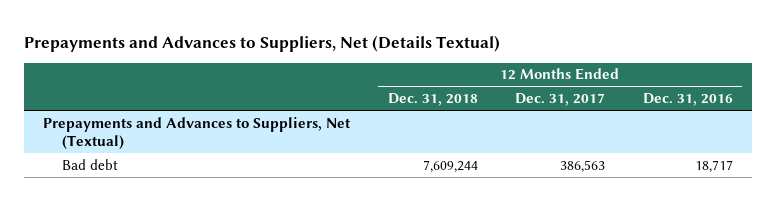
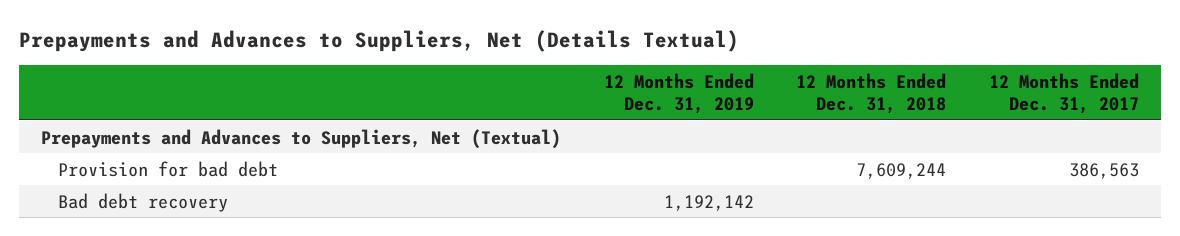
[642,93,733,107] Dec. 31, 2016 -> none
none -> [603,72,754,114] 12 Months Ended Dec. 31, 2019
[61,158,118,170] Bad debt -> [58,160,279,177] Provision for bad debt
none -> [58,192,229,212] Bad debt recovery

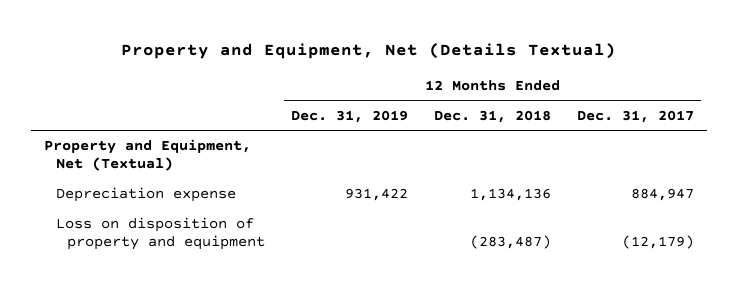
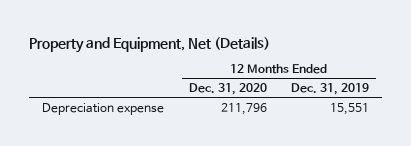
[121,42,617,59] Property and Equipment, Net (Details Textual) -> [29,36,271,53] Property and Equipment, Net (Details)
[434,109,552,123] Dec. 31, 2018 -> none
[577,109,695,123] Dec. 31, 2017 -> none
none -> [188,83,267,96] Dec. 31, 2020
[44,139,252,172] Property and Equipment, Net (Textual) -> none
[55,217,265,251] Loss on disposition of property and equipment -> none
[345,188,409,202] 931,422 -> [330,102,370,115] 15,551

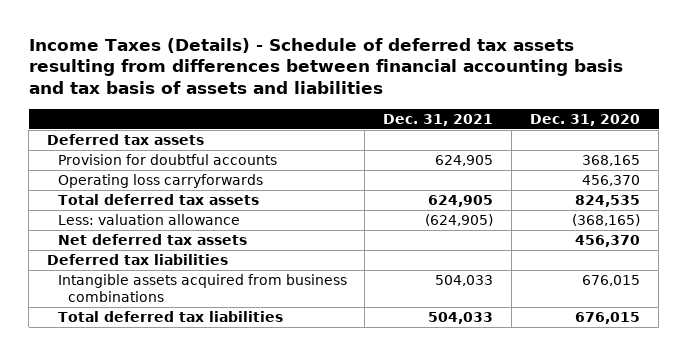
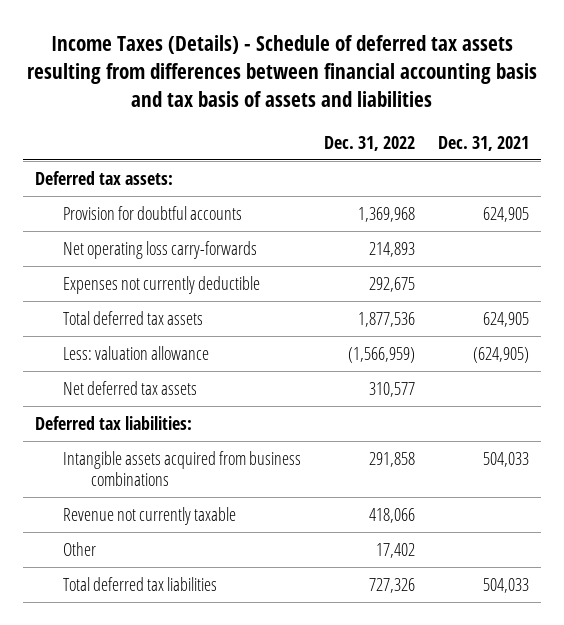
[530,113,641,126] Dec. 31, 2020 -> none
none -> [324,135,416,151] Dec. 31, 2022
[47,134,205,146] Deferred tax assets -> [34,170,173,185] Deferred tax assets:
[57,174,263,189] Operating loss carryforwards -> none
none -> [63,240,258,259] Net operating loss carry-forwards
none -> [63,275,261,294] Expenses not currently deductible
[47,254,229,266] Deferred tax liabilities -> [34,415,192,430] Deferred tax liabilities:
none -> [63,506,237,525] Revenue not currently taxable
none -> [63,541,97,556] Other

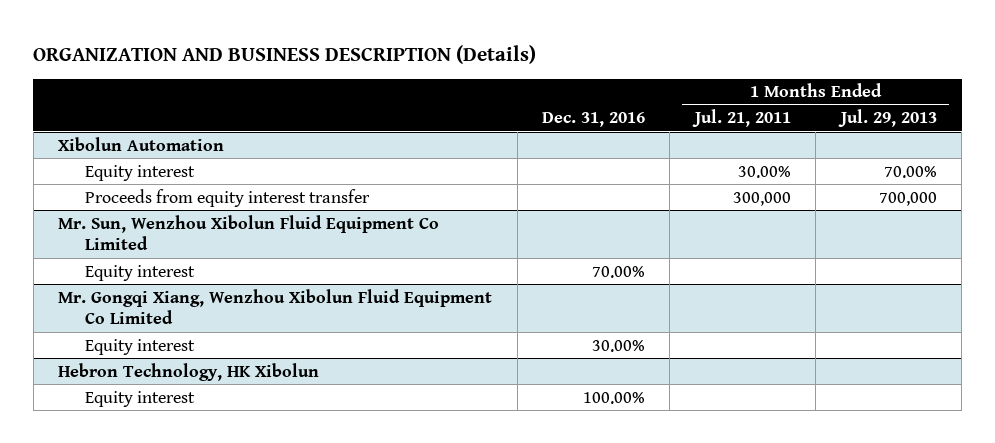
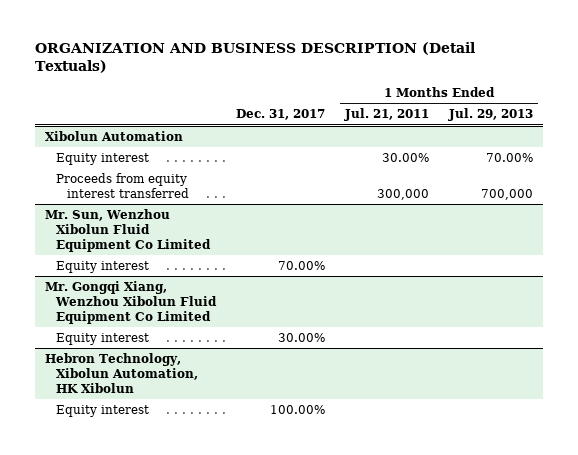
[33,44,537,64] ORGANIZATION AND BUSINESS DESCRIPTION (Details) -> [34,41,475,73] ORGANIZATION AND BUSINESS DESCRIPTION (Detail Textuals)
[542,112,646,128] Dec. 31, 2016 -> none
none -> [235,109,325,121] Dec. 31, 2017
[85,188,371,207] Proceeds from equity interest transfer -> [55,172,189,198] Proceeds from equity interest transferred
[58,362,320,381] Hebron Technology, HK Xibolun -> [44,352,198,393] Hebron Technology, Xibolun Automation, HK Xibolun

